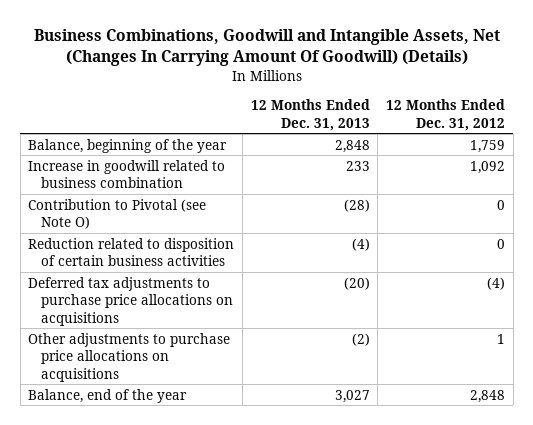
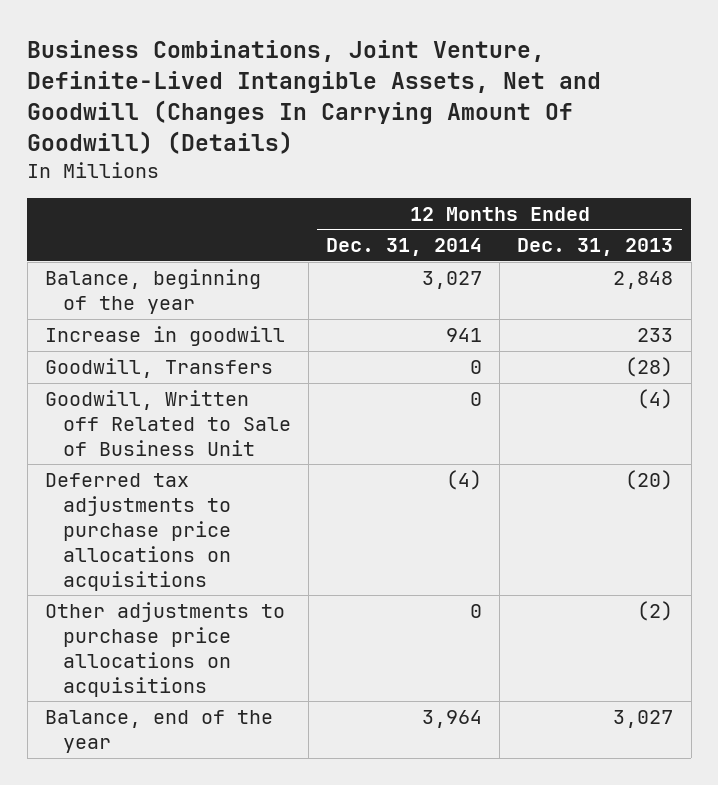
[33,29,500,67] Business Combinations, Goodwill and Intangible Assets, Net (Changes In Carrying Amount Of Goodwill) (Details) -> [27,40,602,154] Business Combinations, Joint Venture, Definite-Lived Intangible Assets, Net and Goodwill (Changes In Carrying Amount Of Goodwill) (Details)
[385,98,505,131] 12 Months Ended Dec. 31, 2012 -> none
none -> [325,238,482,257] Dec. 31, 2014
[28,159,226,189] Increase in goodwill related to business combination -> [44,326,285,347] Increase in goodwill
[28,198,207,230] Contribution to Pivotal (see Note O) -> [44,358,273,379] Goodwill, Transfers
[28,237,235,267] Reduction related to disposition of certain business activities -> [44,390,291,456] Goodwill, Written off Related to Sale of Business Unit

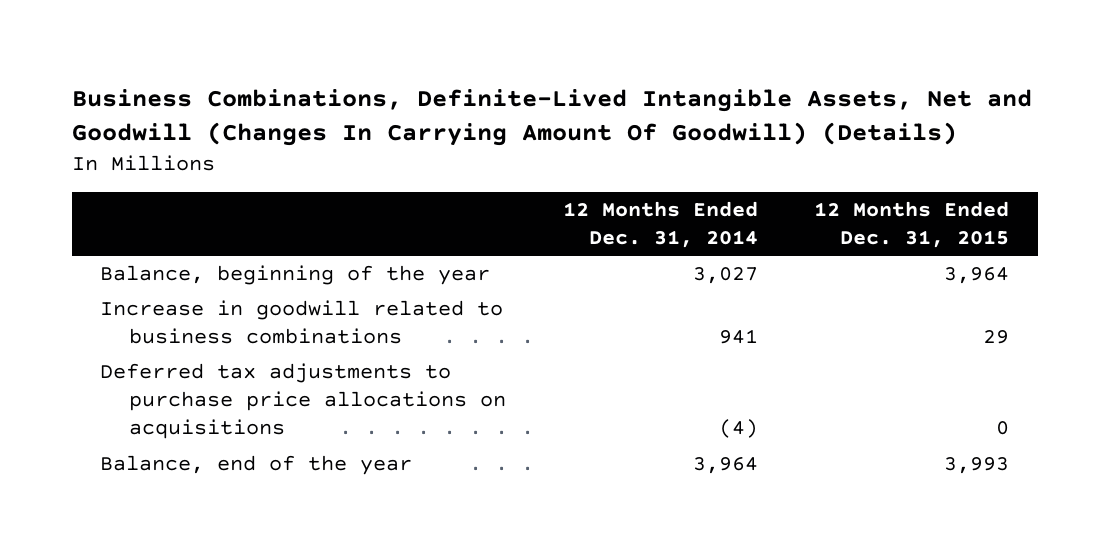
[27,40,602,154] Business Combinations, Joint Venture, Definite-Lived Intangible Assets, Net and Goodwill (Changes In Carrying Amount Of Goodwill) (Details) -> [72,89,1033,147] Business Combinations, Definite-Lived Intangible Assets, Net and Goodwill (Changes In Carrying Amount Of Goodwill) (Details)
[517,238,674,257] Dec. 31, 2013 -> none
none -> [814,200,1010,249] 12 Months Ended Dec. 31, 2015
[44,358,273,379] Goodwill, Transfers -> none
[44,390,291,456] Goodwill, Written off Related to Sale of Business Unit -> none
[44,326,285,347] Increase in goodwill -> [100,299,504,345] Increase in goodwill related to business combinations
[44,602,285,697] Other adjustments to purchase price allocations on acquisitions -> none

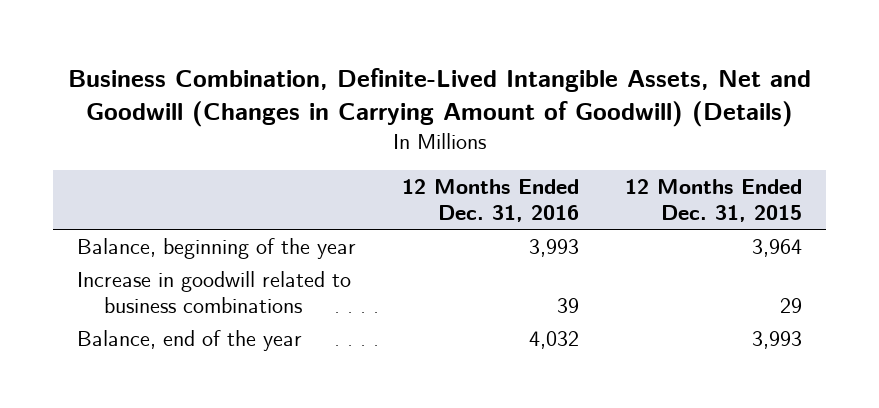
[72,89,1033,147] Business Combinations, Definite-Lived Intangible Assets, Net and Goodwill (Changes In Carrying Amount Of Goodwill) (Details) -> [67,67,811,127] Business Combination, Definite-Lived Intangible Assets, Net and Goodwill (Changes in Carrying Amount of Goodwill) (Details)
[562,200,758,249] 12 Months Ended Dec. 31, 2014 -> none
none -> [402,179,580,223] 12 Months Ended Dec. 31, 2016
[100,362,507,440] Deferred tax adjustments to purchase price allocations on acquisitions -> none

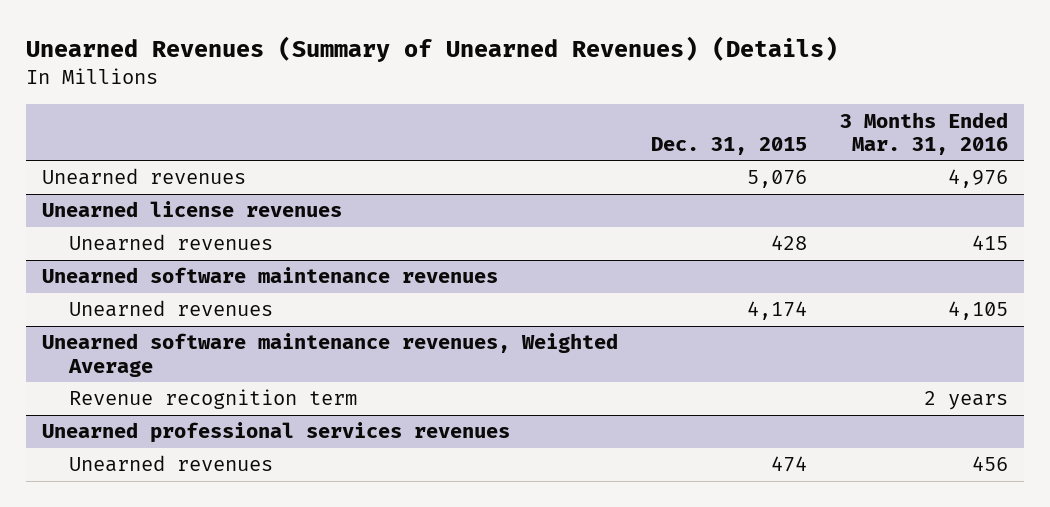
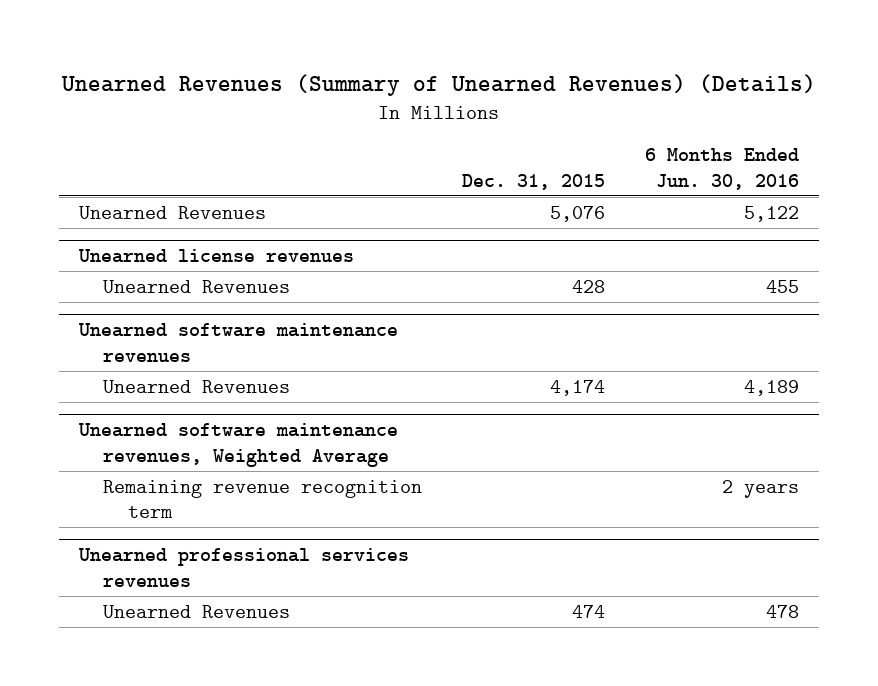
[839,111,1008,156] 3 Months Ended Mar. 31, 2016 -> none
none -> [645,148,800,190] 6 Months Ended Jun. 30, 2016
[42,168,247,186] Unearned revenues -> [78,205,266,219] Unearned Revenues
[68,234,273,252] Unearned revenues -> [103,279,291,293] Unearned Revenues
[68,300,273,318] Unearned revenues -> [103,379,291,393] Unearned Revenues
[68,389,357,410] Revenue recognition term -> [103,479,423,519] Remaining revenue recognition term
[68,455,273,473] Unearned revenues -> [103,604,291,618] Unearned Revenues

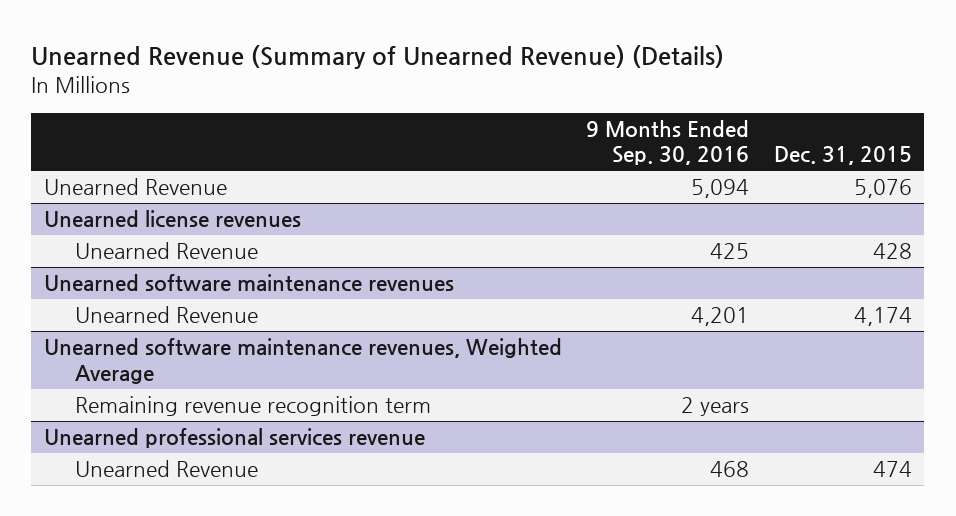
[61,73,817,96] Unearned Revenues (Summary of Unearned Revenues) (Details) -> [31,44,725,69] Unearned Revenue (Summary of Unearned Revenue) (Details)
[645,148,800,190] 6 Months Ended Jun. 30, 2016 -> none
none -> [586,119,750,166] 9 Months Ended Sep. 30, 2016
[78,205,266,219] Unearned Revenues -> [43,178,227,196] Unearned Revenue
[103,279,291,293] Unearned Revenues -> [74,242,258,260] Unearned Revenue
[103,379,291,393] Unearned Revenues -> [74,306,258,324] Unearned Revenue
[77,548,409,587] Unearned professional services revenues -> [43,428,425,449] Unearned professional services revenue
[103,604,291,618] Unearned Revenues -> [74,460,258,478] Unearned Revenue

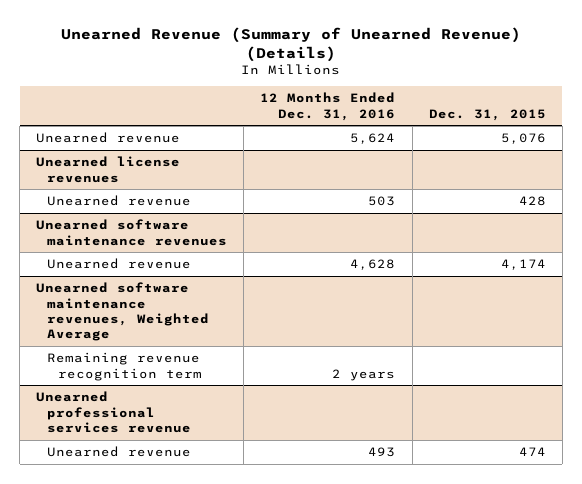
[586,119,750,166] 9 Months Ended Sep. 30, 2016 -> none
none -> [260,92,396,121] 12 Months Ended Dec. 31, 2016
[43,178,227,196] Unearned Revenue -> [36,132,181,144] Unearned revenue
[74,242,258,260] Unearned Revenue -> [47,195,192,207] Unearned revenue
[74,306,258,324] Unearned Revenue -> [47,258,192,270] Unearned revenue
[74,460,258,478] Unearned Revenue -> [47,446,192,458] Unearned revenue

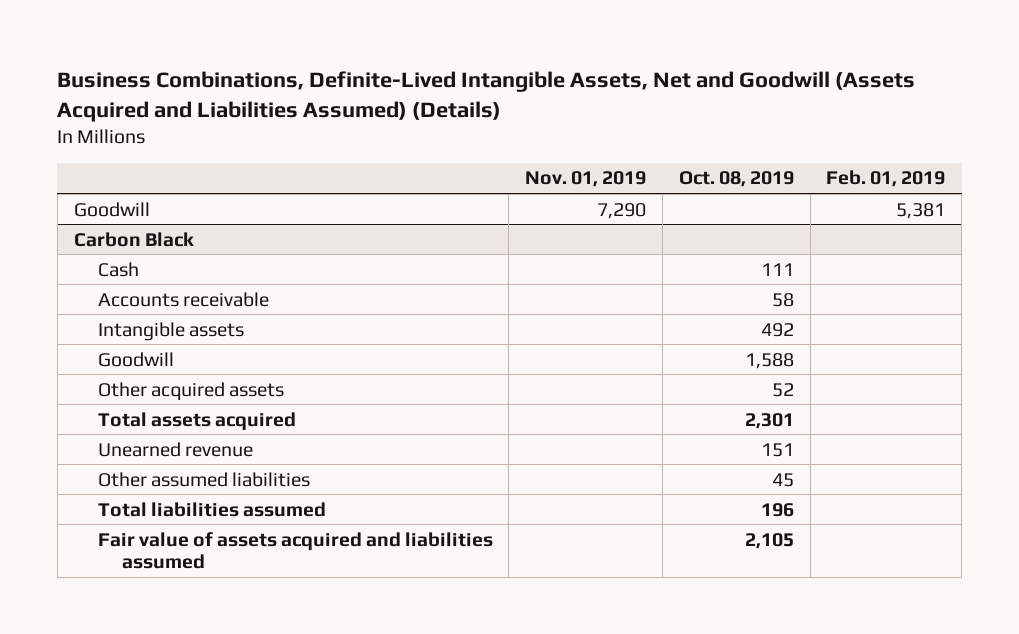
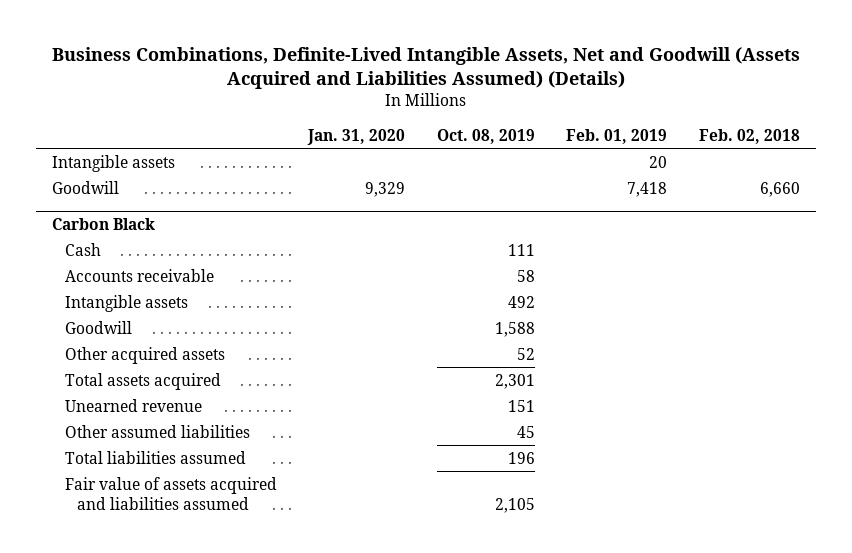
[525,171,647,188] Nov. 01, 2019 -> none
none -> [307,128,406,145] Jan. 31, 2020
none -> [698,128,800,144] Feb. 02, 2018
none -> [52,154,176,172] Intangible assets
[896,202,946,219] 5,381 -> [627,181,668,197] 7,418

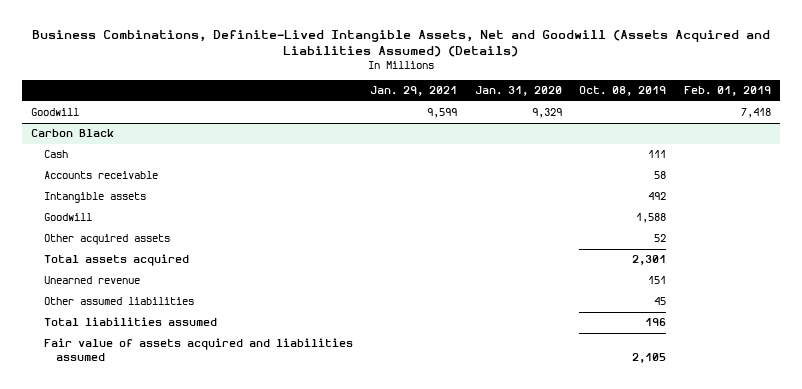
[698,128,800,144] Feb. 02, 2018 -> none
none -> [370,86,458,97] Jan. 29, 2021
[52,154,176,172] Intangible assets -> none

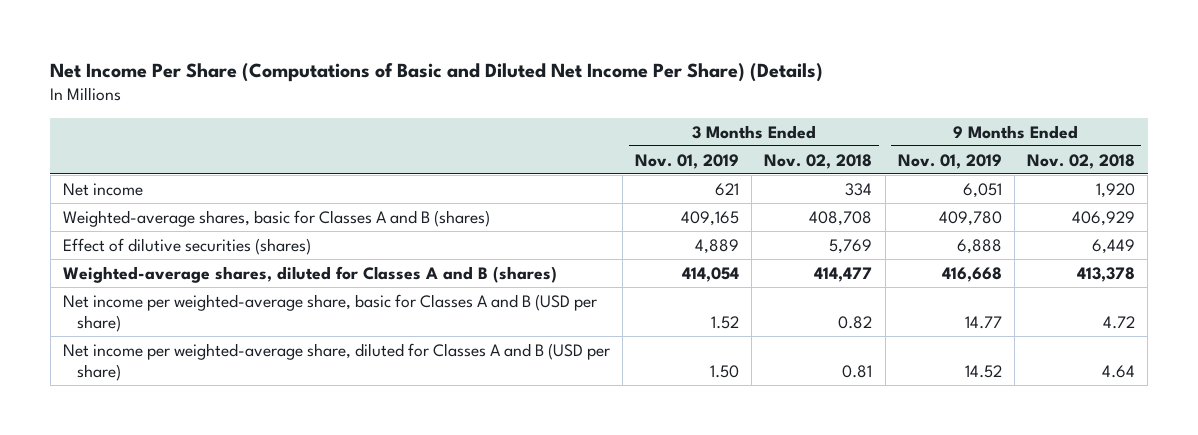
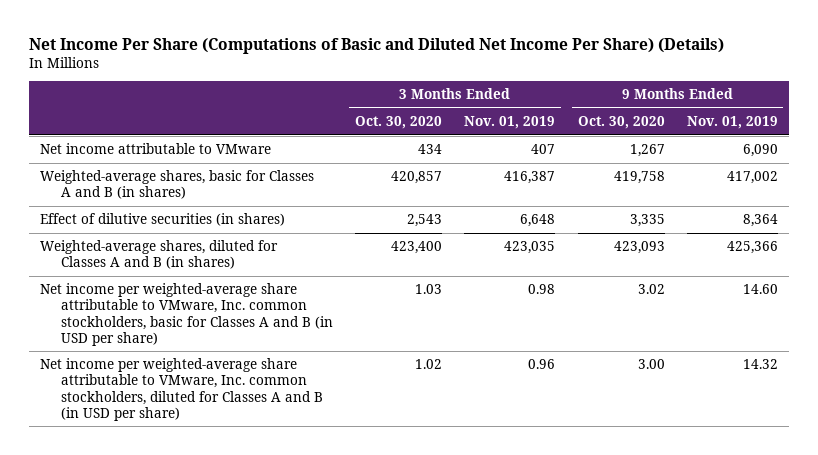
[764,153,873,169] Nov. 02, 2018 -> none
[1027,153,1136,169] Nov. 02, 2018 -> none
none -> [355,116,443,130] Oct. 30, 2020
none -> [577,116,665,130] Oct. 30, 2020
[62,182,143,196] Net income -> [40,143,272,155] Net income attributable to VMware
[715,182,740,196] 621 -> [531,144,556,155] 407
[962,182,1002,198] 6,051 -> [742,144,778,158] 6,090
[62,209,490,227] Weighted-average shares, basic for Classes A and B (shares) -> [40,170,315,200] Weighted-average shares, basic for Classes A and B (in shares)
[681,210,740,226] 409,165 -> [504,171,556,185] 416,387
[938,210,1002,226] 409,780 -> [726,171,778,185] 417,002
[62,237,311,255] Effect of dilutive securities (shares) -> [40,213,286,227] Effect of dilutive securities (in shares)
[695,238,740,254] 4,889 -> [520,214,556,228] 6,648
[956,238,1002,254] 6,888 -> [742,214,778,228] 8,364
[62,265,557,283] Weighted-average shares, diluted for Classes A and B (shares) -> [40,240,279,270] Weighted-average shares, diluted for Classes A and B (in shares)
[682,266,740,282] 414,054 -> [504,241,556,255] 423,035
[941,266,1002,282] 416,668 -> [726,241,778,255] 425,366
[62,293,597,333] Net income per weighted-average share, basic for Classes A and B (USD per share) -> [40,283,333,346] Net income per weighted-average share attributable to VMware, Inc. common stockholders, basic for Classes A and B (in USD per share)
[711,316,740,330] 1.52 -> [528,284,556,295] 0.98
[964,316,1002,330] 14.77 -> [742,284,778,295] 14.60
[62,342,610,382] Net income per weighted-average share, diluted for Classes A and B (USD per share) -> [40,358,323,421] Net income per weighted-average share attributable to VMware, Inc. common stockholders, diluted for Classes A and B (in USD per share)
[710,365,740,379] 1.50 -> [528,359,556,370] 0.96
[964,365,1002,379] 14.52 -> [742,359,778,370] 14.32

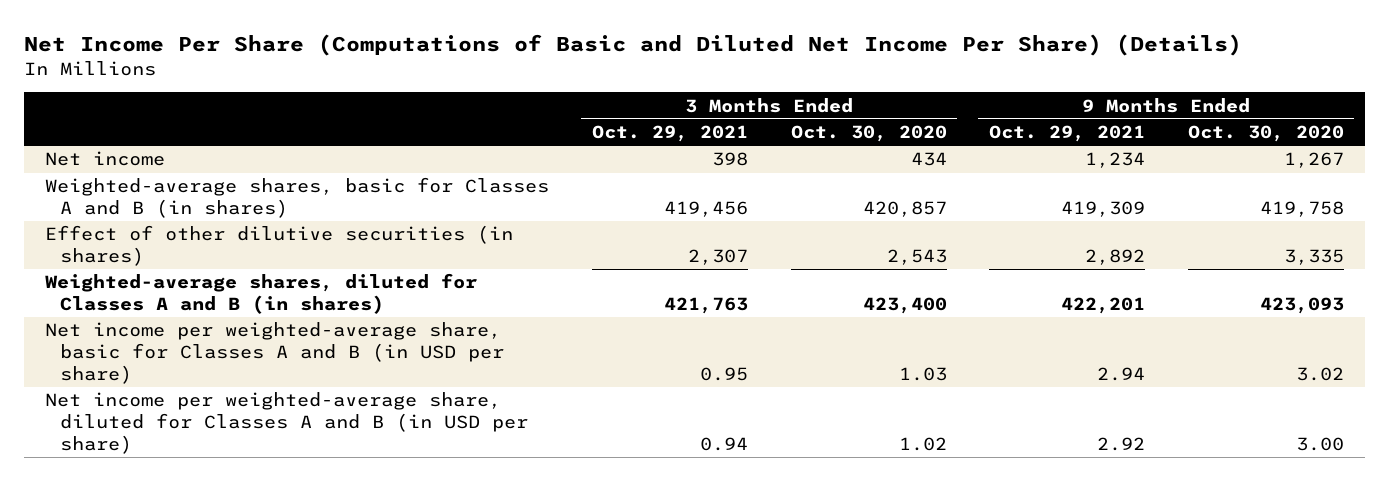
[464,116,556,130] Nov. 01, 2019 -> none
[686,116,778,130] Nov. 01, 2019 -> none
none -> [591,125,748,143] Oct. 29, 2021
none -> [989,125,1146,143] Oct. 29, 2021
[40,143,272,155] Net income attributable to VMware -> [45,151,166,167] Net income
[40,213,286,227] Effect of dilutive securities (in shares) -> [45,225,514,267] Effect of other dilutive securities (in shares)
[40,283,333,346] Net income per weighted-average share attributable to VMware, Inc. common stockholders, basic for Classes A and B (in USD per share) -> [45,322,505,385] Net income per weighted-average share, basic for Classes A and B (in USD per share)
[40,358,323,421] Net income per weighted-average share attributable to VMware, Inc. common stockholders, diluted for Classes A and B (in USD per share) -> [45,392,529,455] Net income per weighted-average share, diluted for Classes A and B (in USD per share)

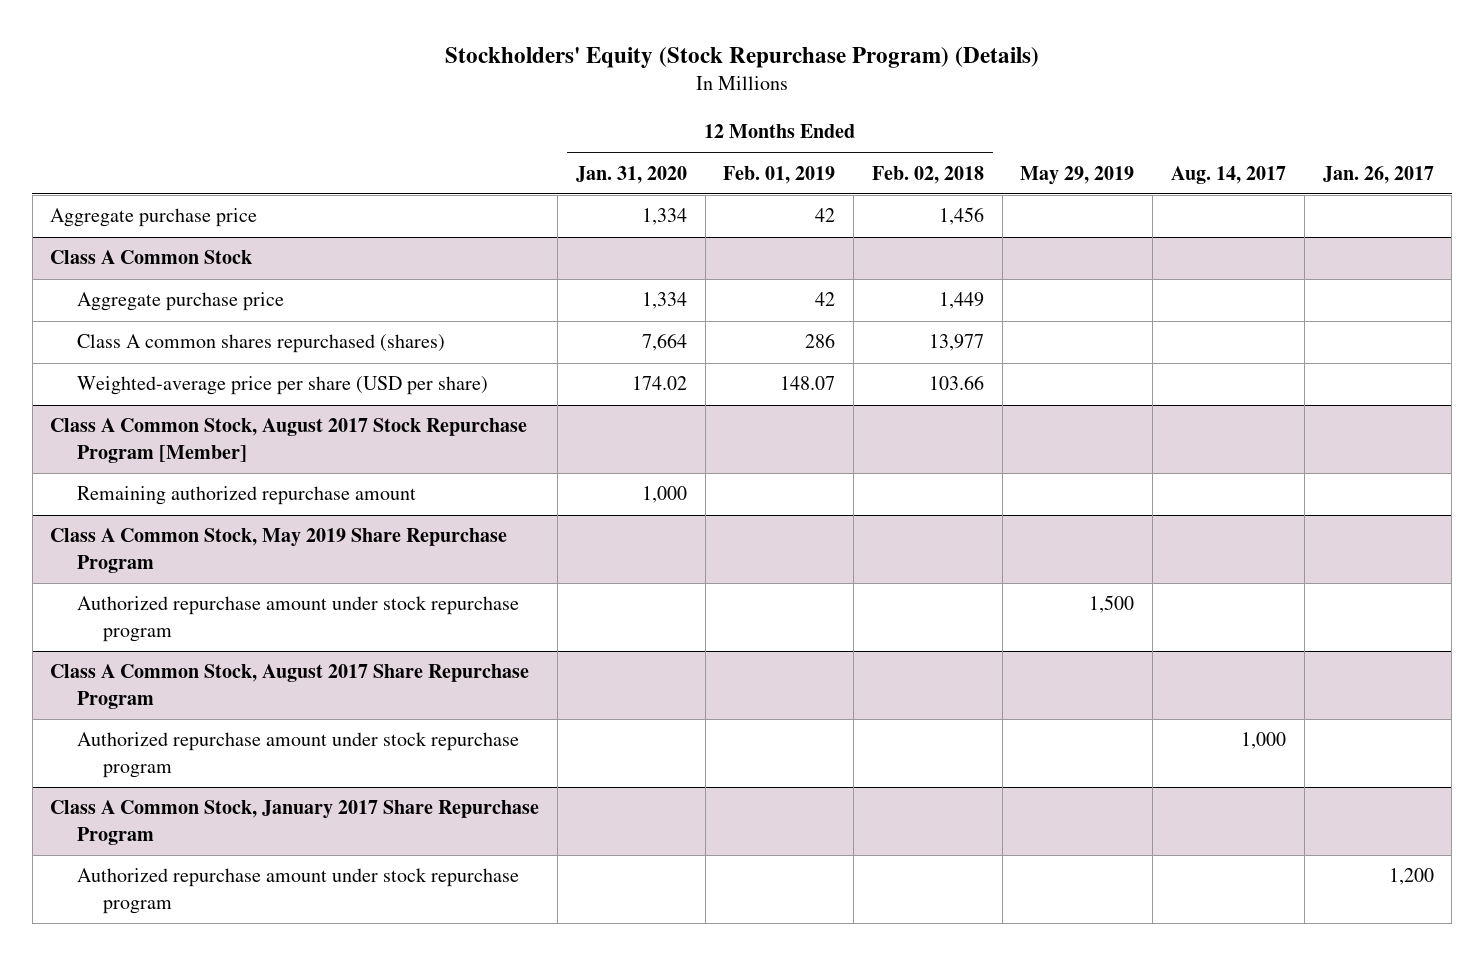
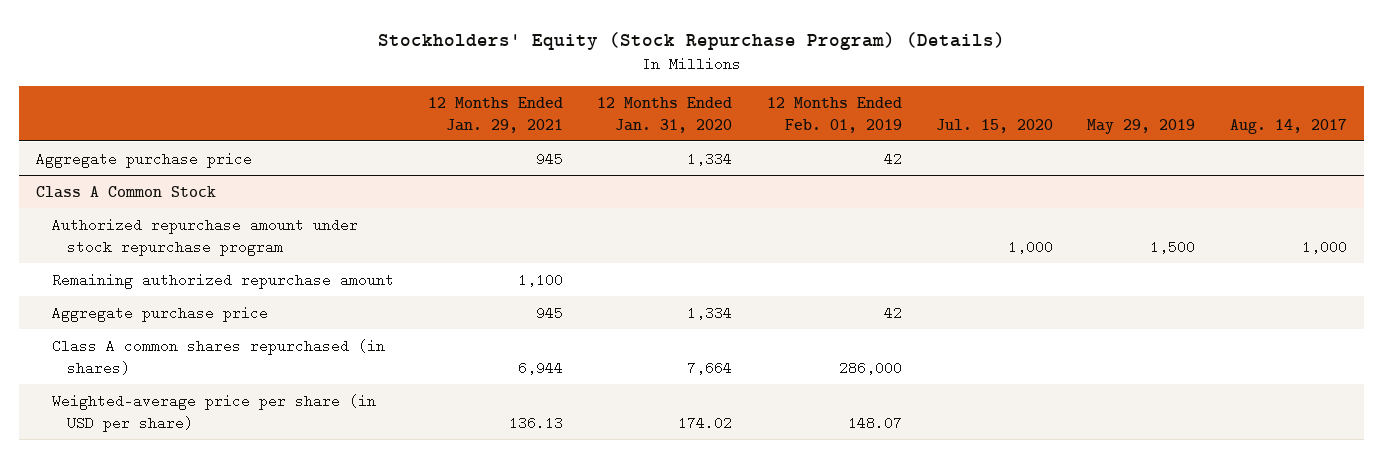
[871,165,984,184] Feb. 02, 2018 -> none
[1322,165,1434,184] Jan. 26, 2017 -> none
none -> [428,96,564,133] 12 Months Ended Jan. 29, 2021
none -> [935,118,1053,133] Jul. 15, 2020
none -> [51,217,358,256] Authorized repurchase amount under stock repurchase program
none -> [51,272,394,289] Remaining authorized repurchase amount
[50,418,528,463] Class A Common Stock, August 2017 Stock Repurchase Program [Member] -> none
[76,486,416,506] Remaining authorized repurchase amount -> none
[50,528,508,573] Class A Common Stock, May 2019 Share Repurchase Program -> none
[76,596,519,642] Authorized repurchase amount under stock repurchase program -> none
[50,664,530,709] Class A Common Stock, August 2017 Share Repurchase Program -> none
[76,732,519,778] Authorized repurchase amount under stock repurchase program -> none
[50,800,540,845] Class A Common Stock, January 2017 Share Repurchase Program -> none
[76,868,519,914] Authorized repurchase amount under stock repurchase program -> none
[76,334,445,354] Class A common shares repurchased (shares) -> [51,338,385,375] Class A common shares repurchased (in shares)
[805,333,836,349] 286 -> [838,360,902,375] 286,000
[76,376,488,396] Weighted-average price per share (USD per share) -> [51,393,376,432] Weighted-average price per share (in USD per share)

